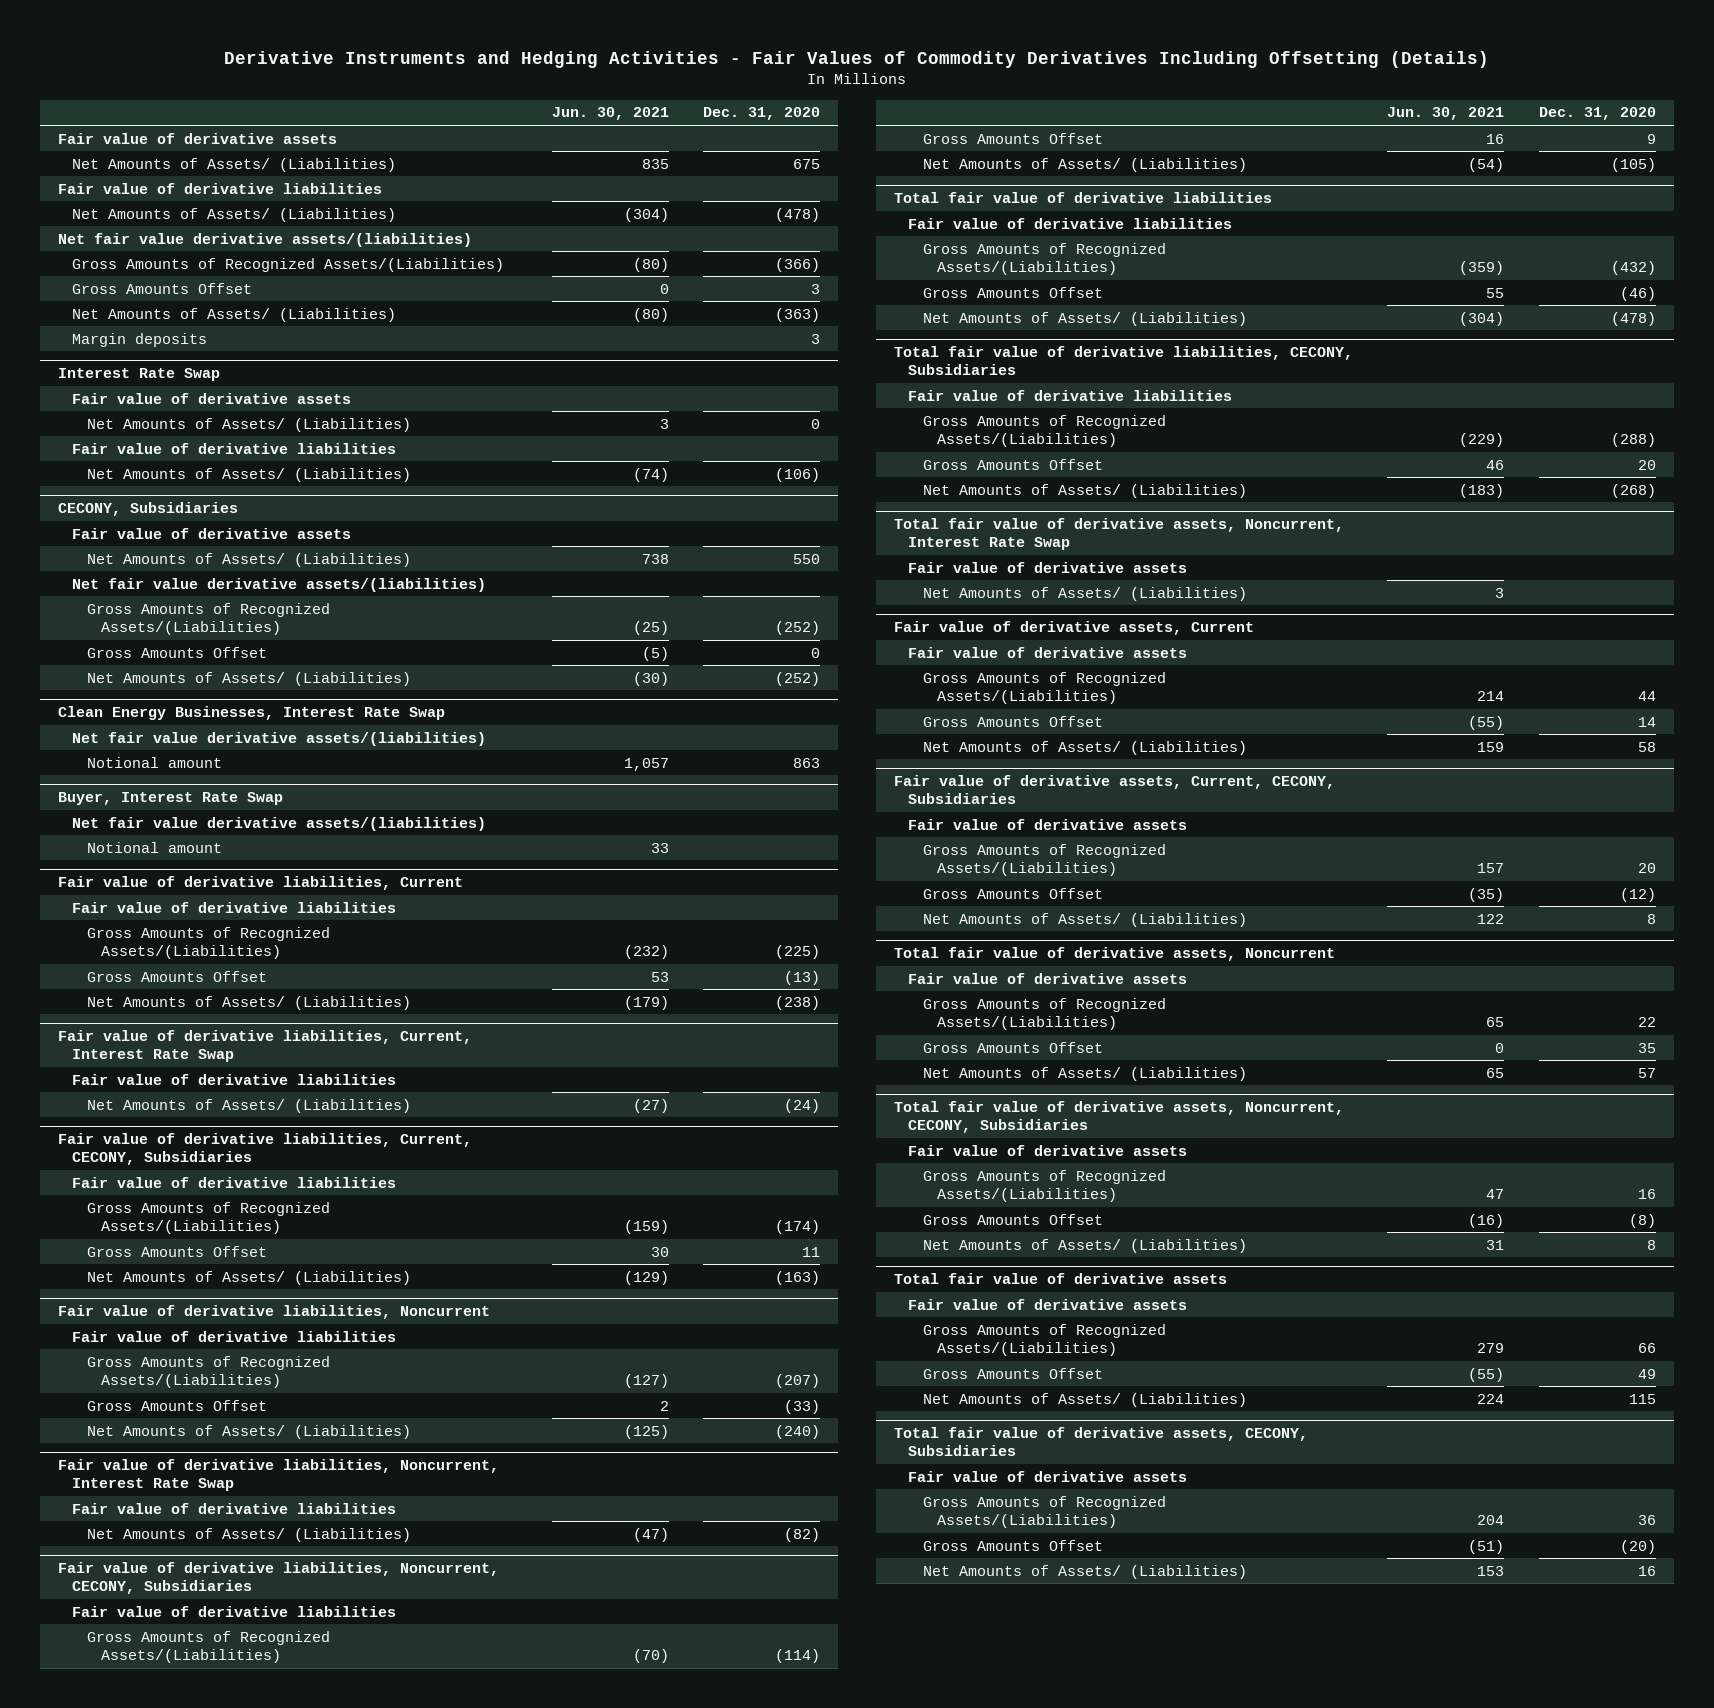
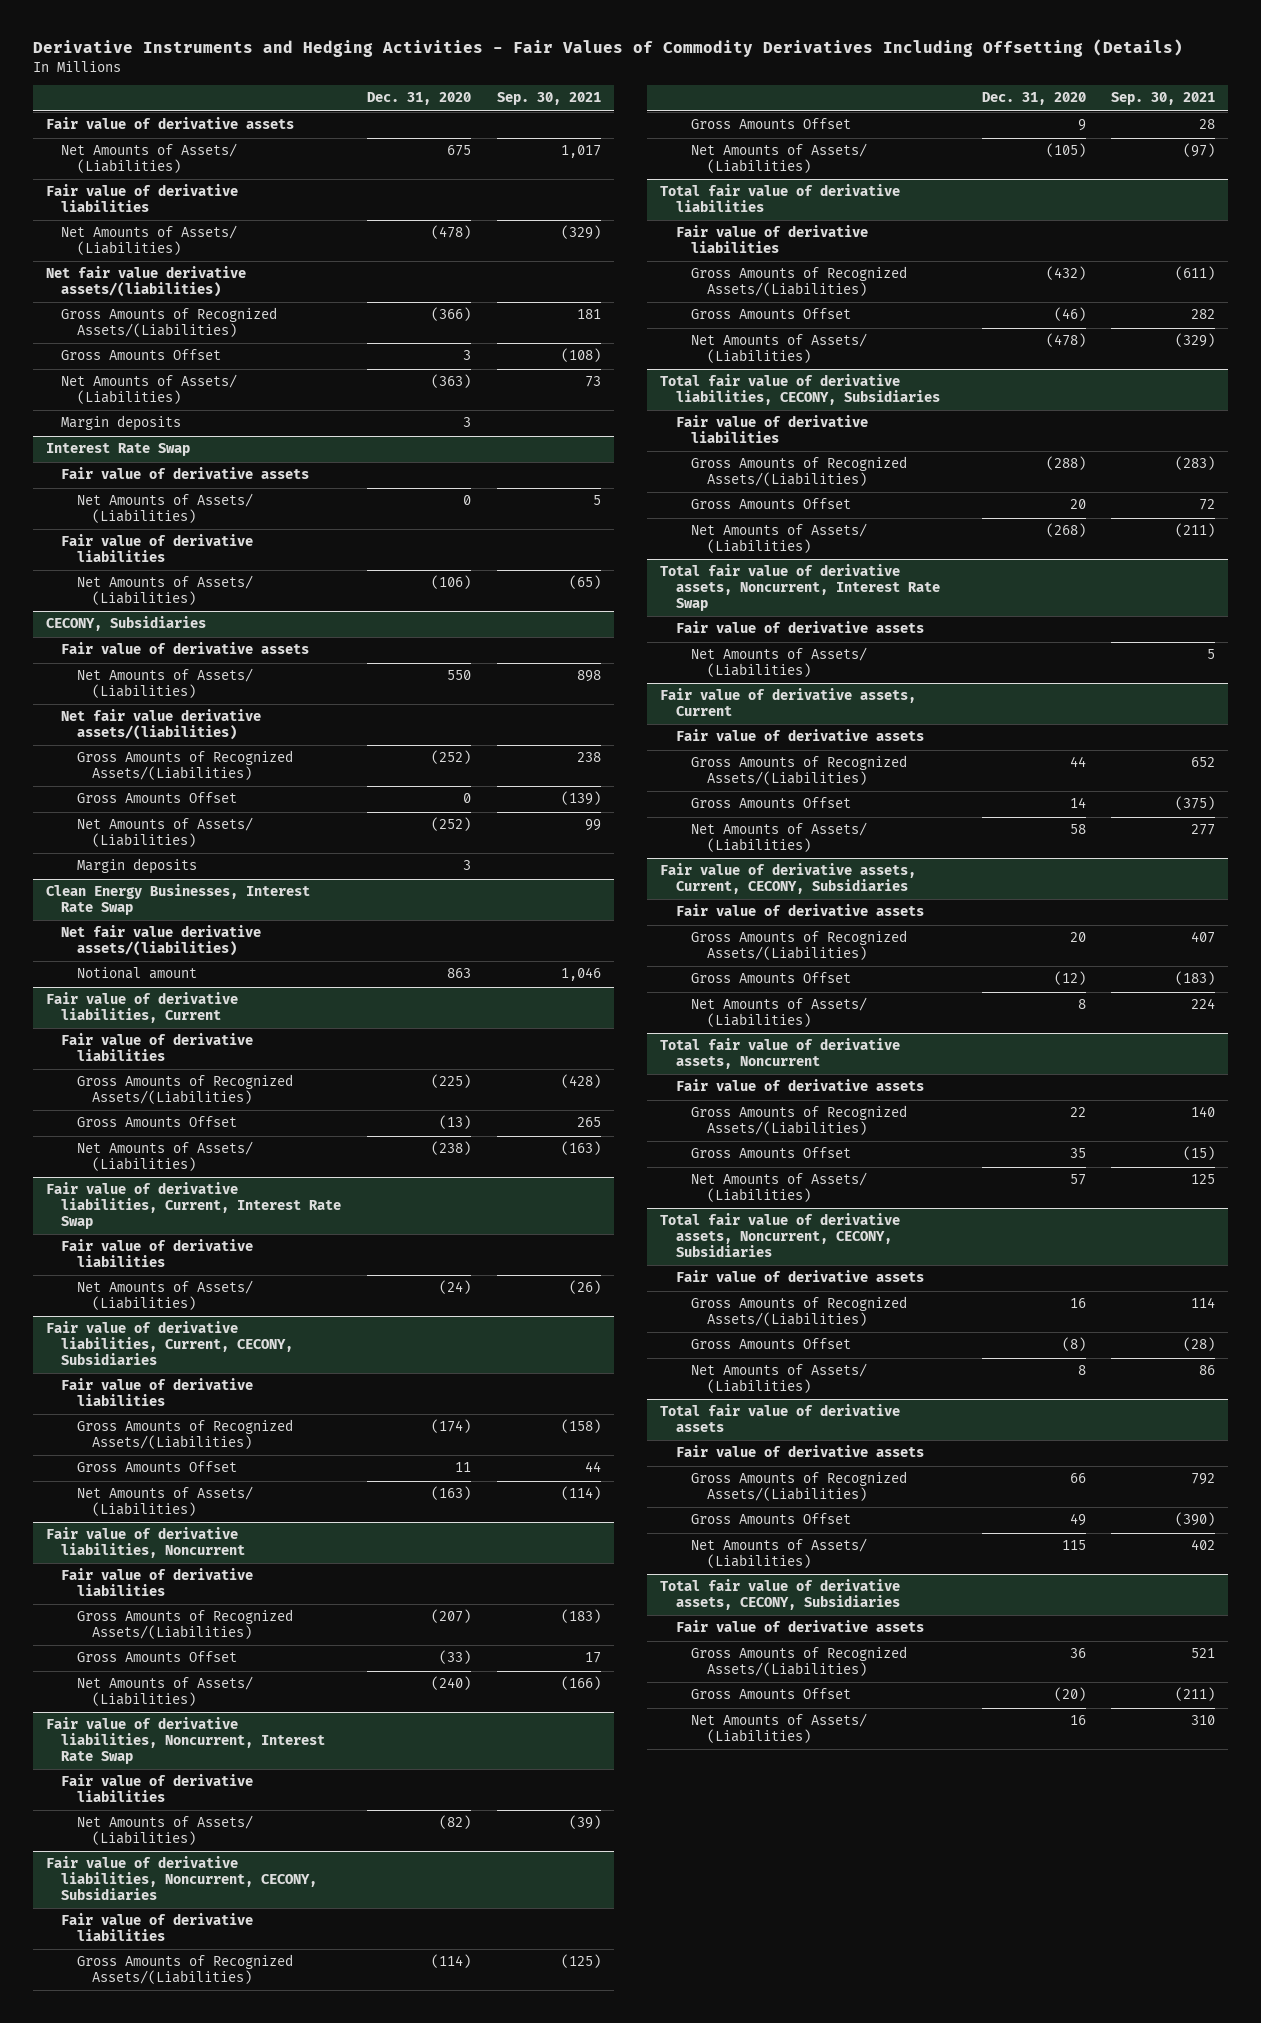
[551,107,669,121] Jun. 30, 2021 -> none
none -> [496,92,601,106] Sep. 30, 2021
none -> [76,858,197,875] Margin deposits
[57,791,283,805] Buyer, Interest Rate Swap -> none
[72,816,487,831] Net fair value derivative assets/(liabilities) -> none
[86,841,222,853] Notional amount -> none

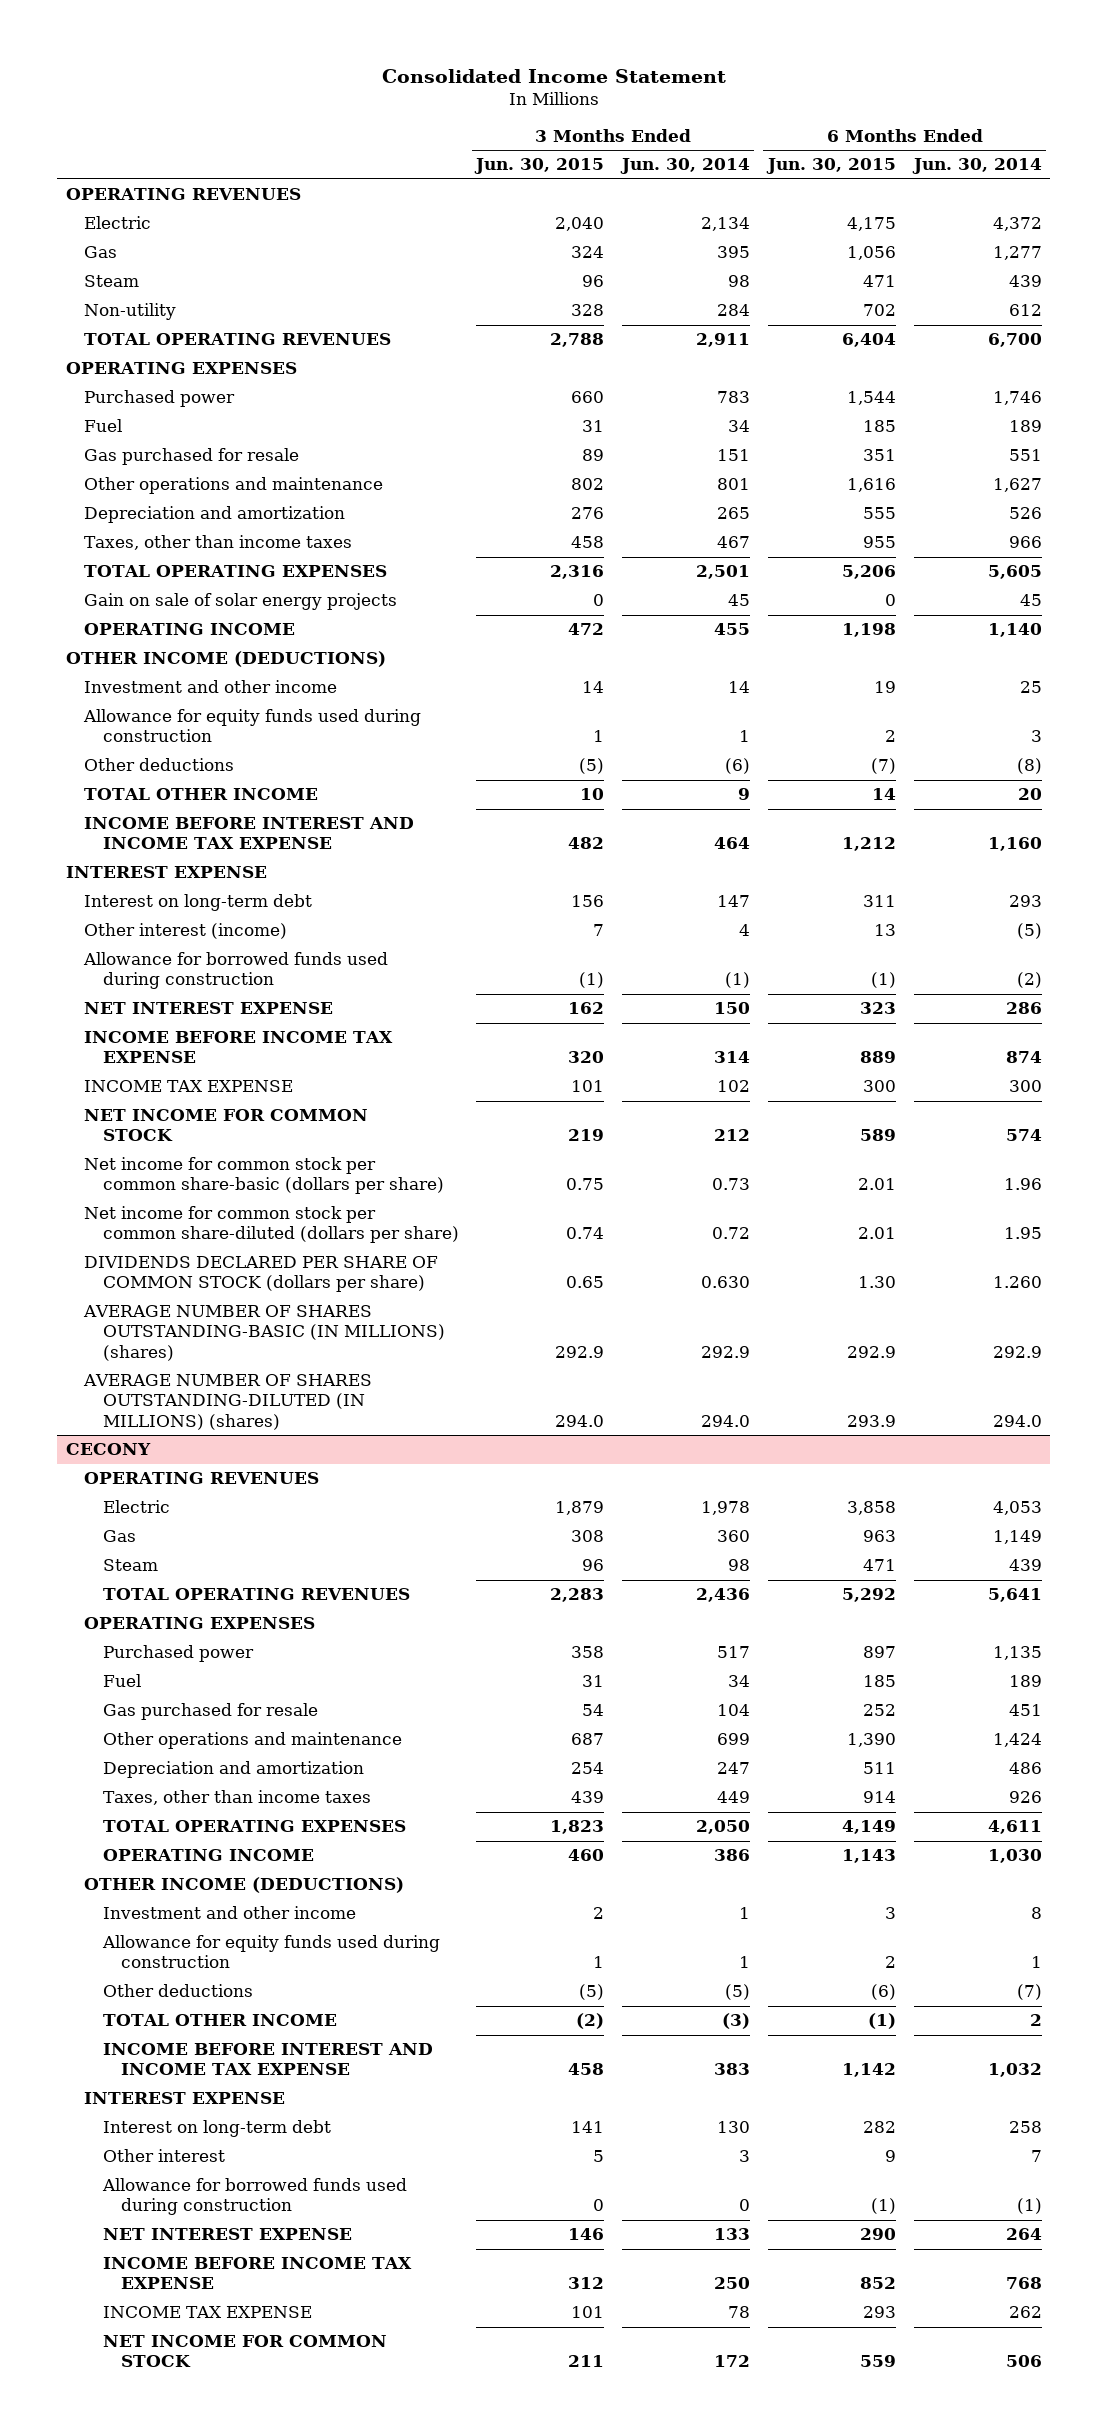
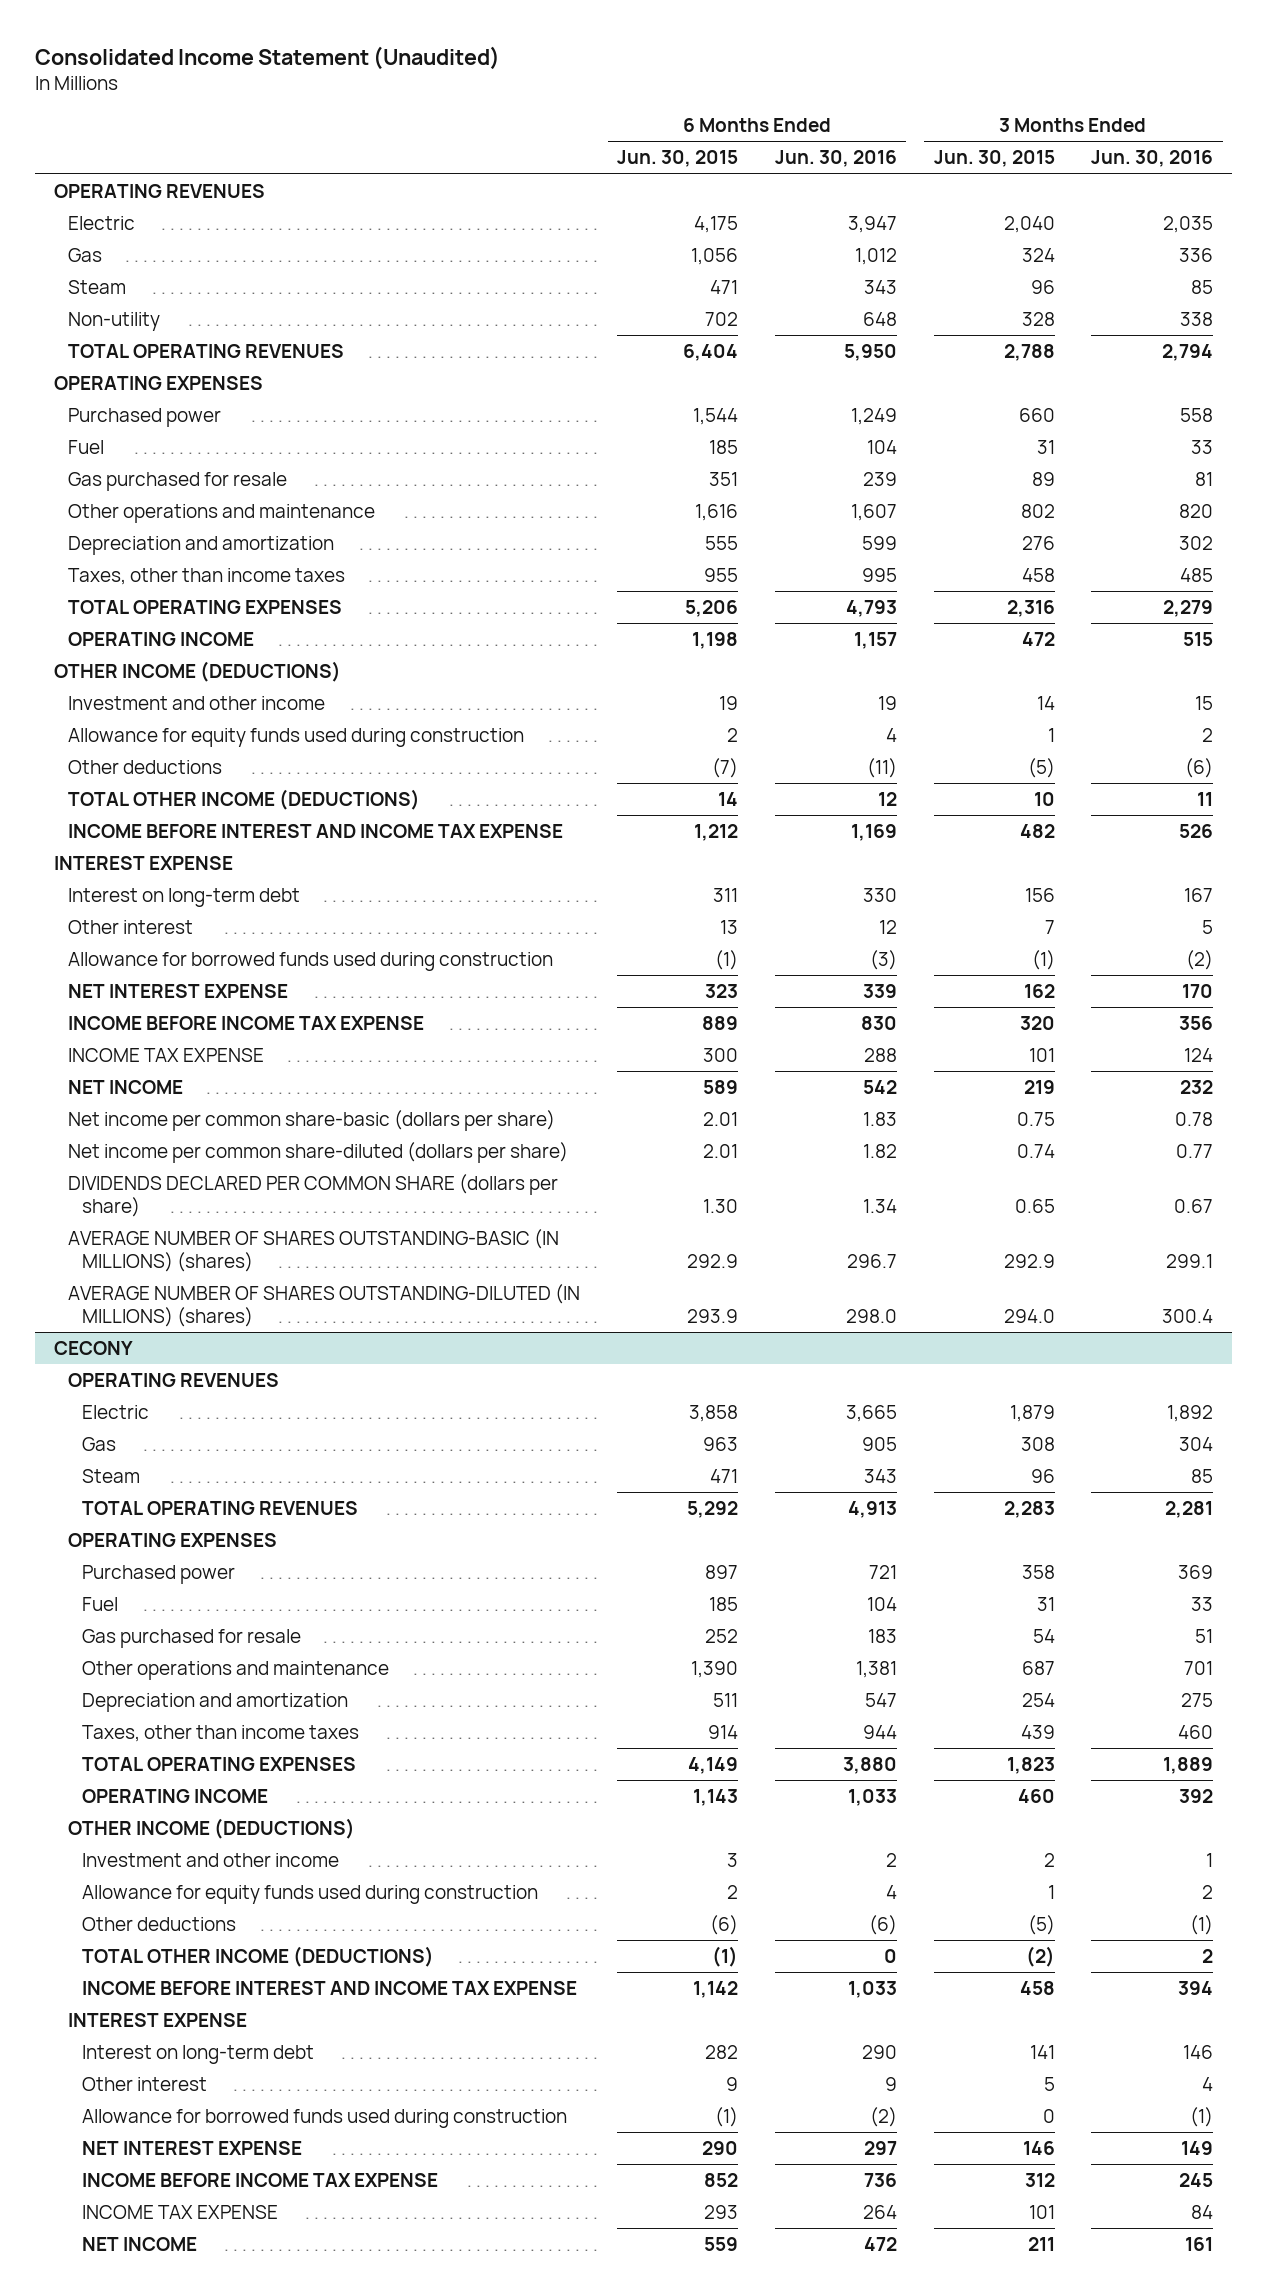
[381,68,726,83] Consolidated Income Statement -> [35,45,501,70] Consolidated Income Statement (Unaudited)
[620,158,751,175] Jun. 30, 2014 -> none
[911,158,1042,175] Jun. 30, 2014 -> none
none -> [774,150,897,168] Jun. 30, 2016
none -> [1091,150,1214,168] Jun. 30, 2016
[84,593,398,611] Gain on sale of solar energy projects -> none
[84,788,319,801] TOTAL OTHER INCOME -> [67,789,420,811] TOTAL OTHER INCOME (DEDUCTIONS)
[84,923,288,940] Other interest (income) -> [67,920,193,935] Other interest
[84,1109,369,1142] NET INCOME FOR COMMON STOCK -> [67,1080,183,1095] NET INCOME
[84,1157,444,1195] Net income for common stock per common share-basic (dollars per share) -> [67,1110,555,1132] Net income per common share-basic (dollars per share)
[84,1206,459,1244] Net income for common stock per common share-diluted (dollars per share) -> [67,1142,568,1164] Net income per common share-diluted (dollars per share)
[84,1256,439,1293] DIVIDENDS DECLARED PER SHARE OF COMMON STOCK (dollars per share) -> [67,1174,558,1217] DIVIDENDS DECLARED PER COMMON SHARE (dollars per share)
[102,2014,337,2027] TOTAL OTHER INCOME -> [81,1946,434,1968] TOTAL OTHER INCOME (DEDUCTIONS)
[102,2335,387,2368] NET INCOME FOR COMMON STOCK -> [81,2237,197,2252] NET INCOME

